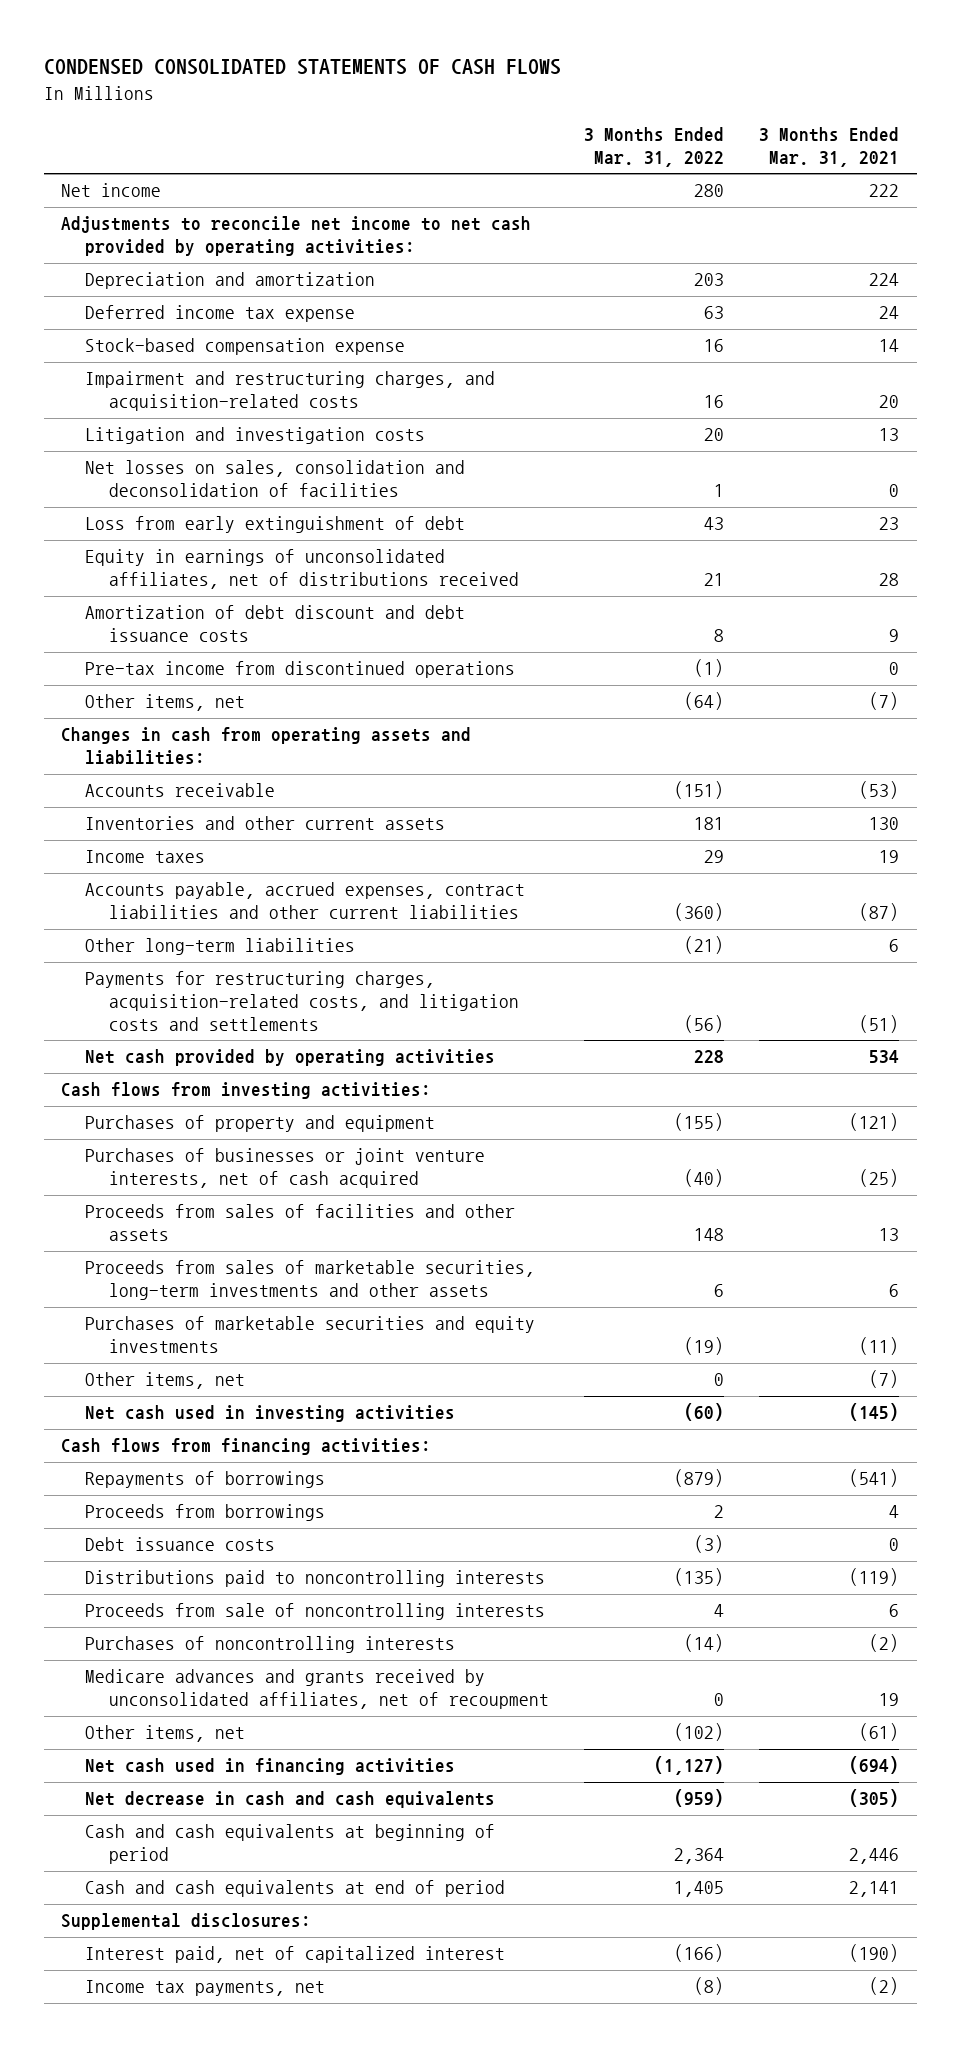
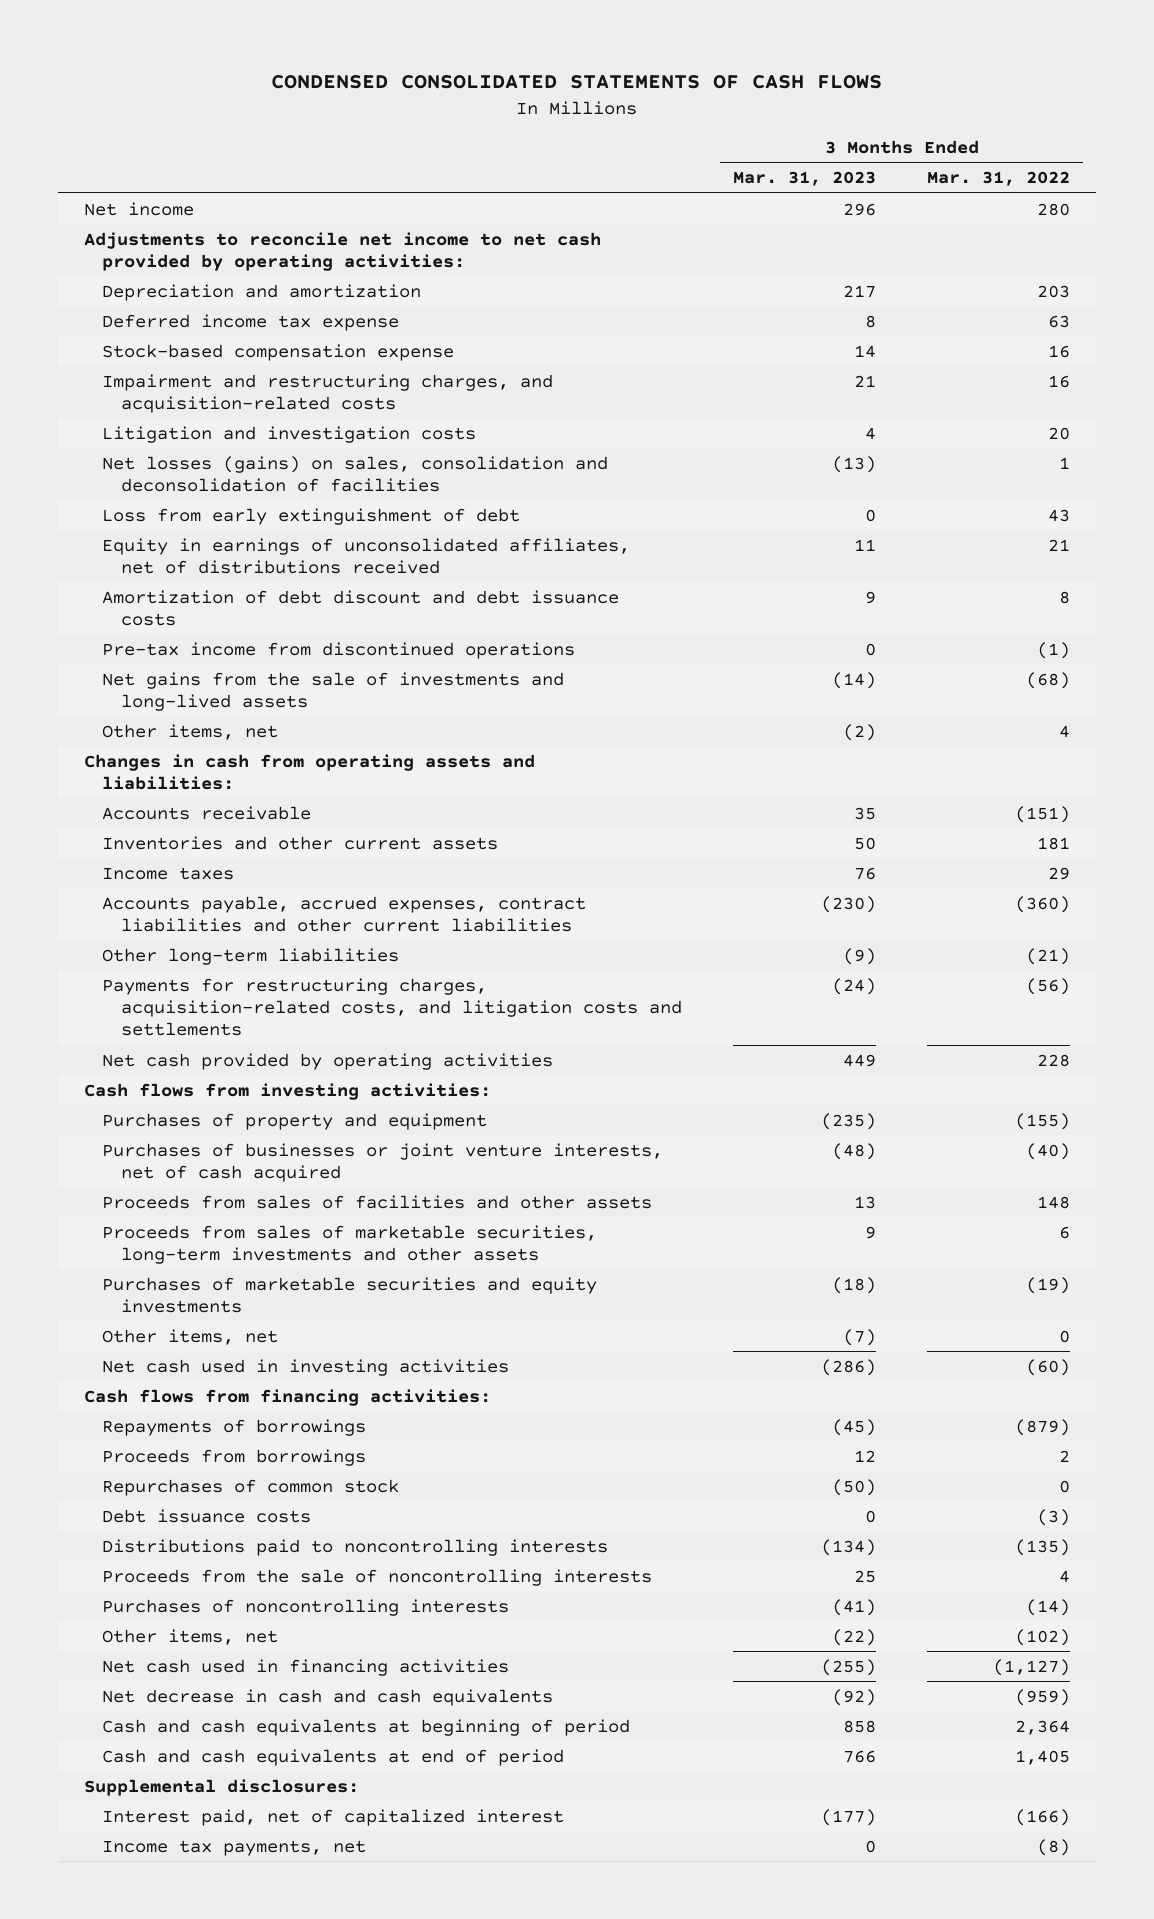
[759,127,900,167] 3 Months Ended Mar. 31, 2021 -> none
none -> [733,171,877,187] Mar. 31, 2023
[85,460,466,498] Net losses on sales, consolidation and deconsolidation of facilities -> [102,455,609,493] Net losses (gains) on sales, consolidation and deconsolidation of facilities
none -> [102,671,565,712] Net gains from the sale of investments and long-lived assets
[684,692,725,711] (64) -> [1059,724,1071,738] 4
none -> [102,1478,400,1496] Repurchases of common stock
[85,1603,546,1621] Proceeds from sale of noncontrolling interests -> [102,1568,653,1586] Proceeds from the sale of noncontrolling interests
[85,1669,549,1710] Medicare advances and grants received by unconsolidated affiliates, net of recoupment -> none

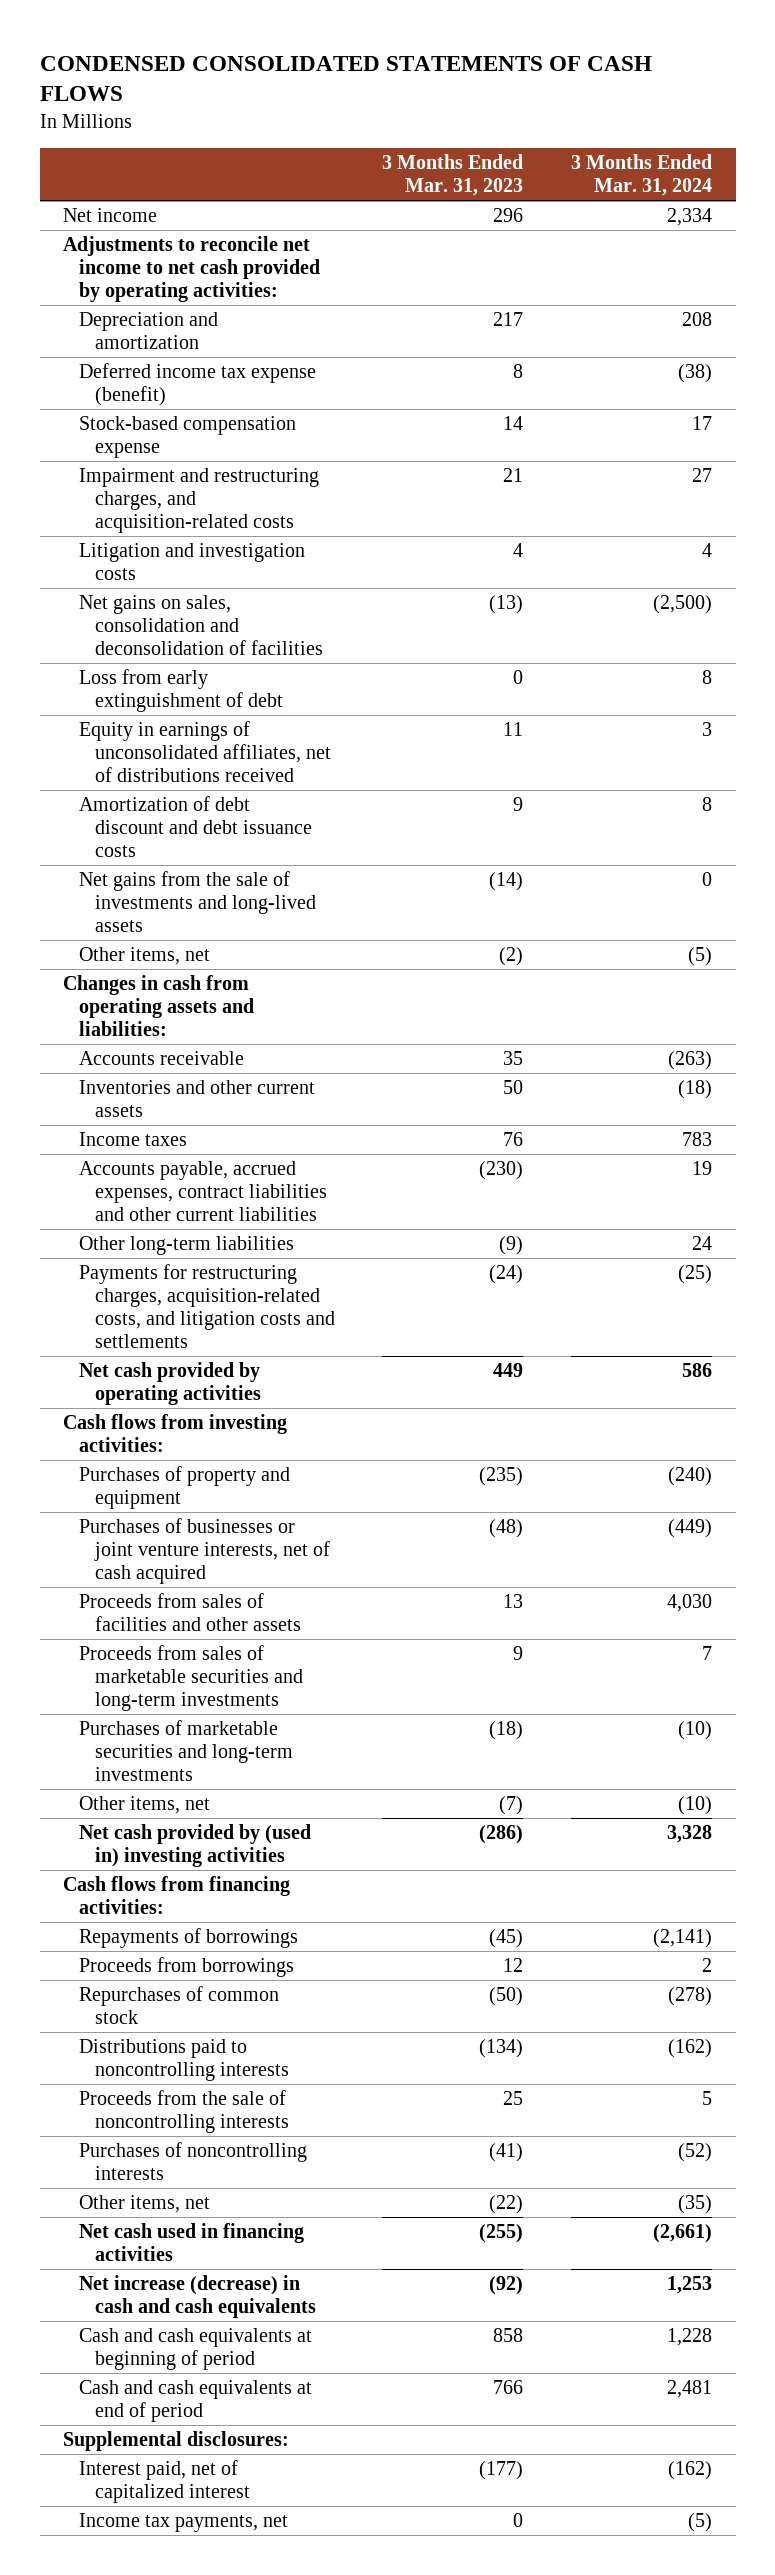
[927,171,1071,187] Mar. 31, 2022 -> none
none -> [571,154,713,197] 3 Months Ended Mar. 31, 2024
[102,313,400,331] Deferred income tax expense -> [79,362,317,406] Deferred income tax expense (benefit)
[102,455,609,493] Net losses (gains) on sales, consolidation and deconsolidation of facilities -> [79,594,323,655] Net gains on sales, consolidation and deconsolidation of facilities
[102,641,576,659] Pre-tax income from discontinued operations -> none
[102,1224,598,1265] Proceeds from sales of marketable securities, long-term investments and other assets -> [79,1644,303,1711] Proceeds from sales of marketable securities and long-term investments
[102,1276,598,1314] Purchases of marketable securities and equity investments -> [79,1719,293,1781] Purchases of marketable securities and long-term investments
[102,1358,510,1376] Net cash used in investing activities -> [79,1823,312,1867] Net cash provided by (used in) investing activities
[102,1508,312,1523] Debt issuance costs -> none
[102,1688,554,1706] Net decrease in cash and cash equivalents -> [79,2274,316,2318] Net increase (decrease) in cash and cash equivalents

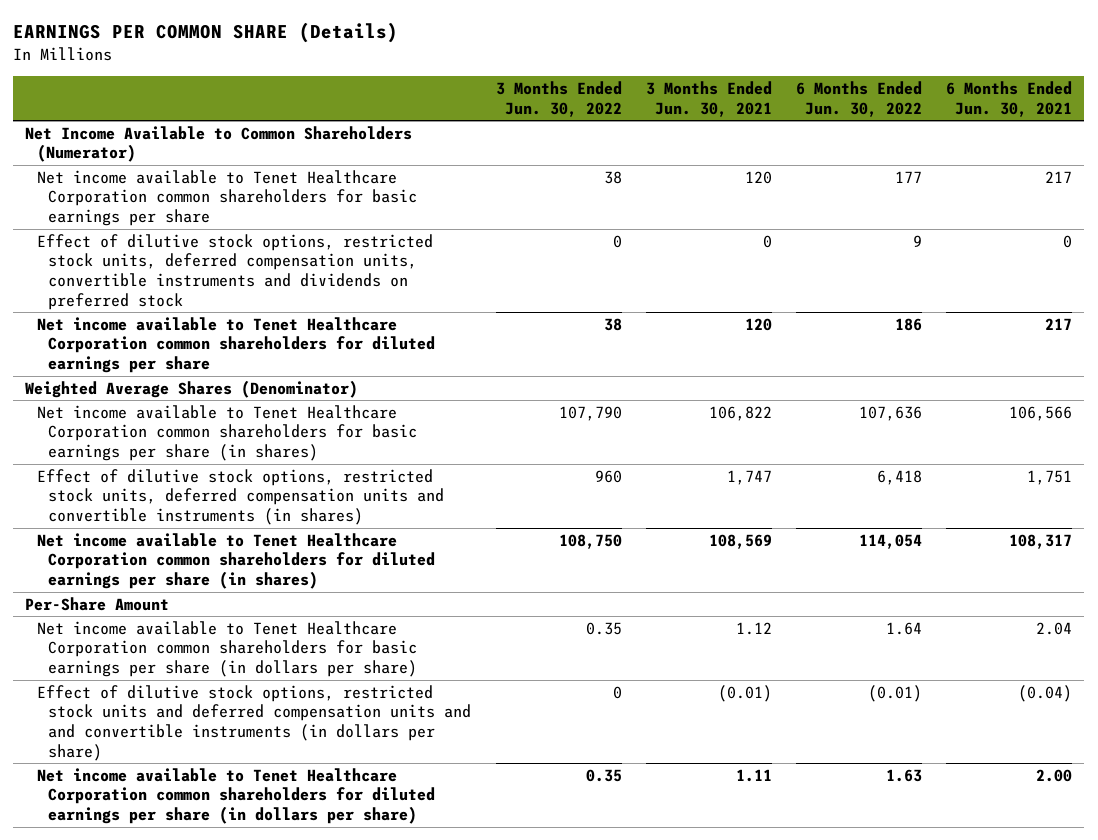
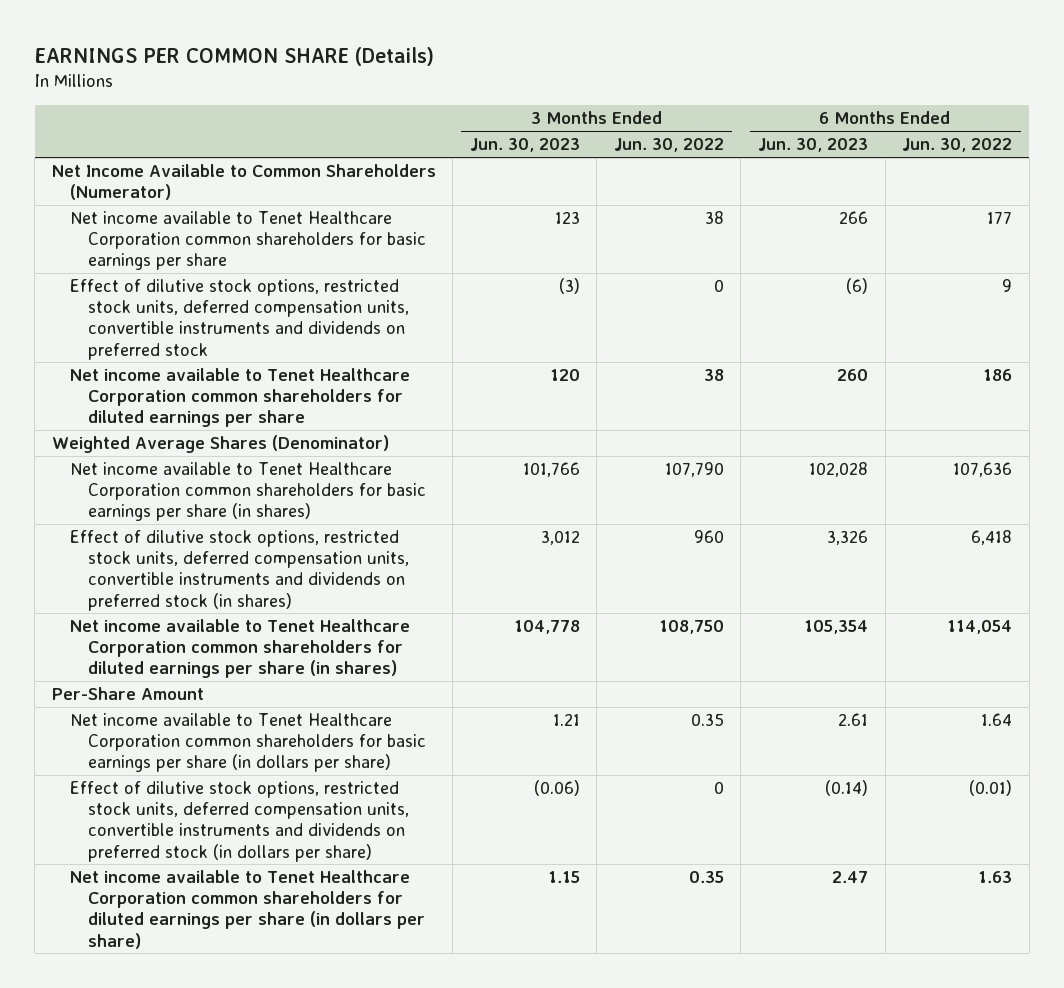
[645,80,772,117] 3 Months Ended Jun. 30, 2021 -> none
[946,80,1073,117] 6 Months Ended Jun. 30, 2021 -> none
none -> [469,138,580,153] Jun. 30, 2023
none -> [758,138,869,153] Jun. 30, 2023
[36,468,445,526] Effect of dilutive stock options, restricted stock units, deferred compensation units and convertible instruments (in shares) -> [70,530,410,611] Effect of dilutive stock options, restricted stock units, deferred compensation units, convertible instruments and dividends on preferred stock (in shares)
[36,684,472,761] Effect of dilutive stock options, restricted stock units and deferred compensation units and and convertible instruments (in dollars per share) -> [70,781,410,862] Effect of dilutive stock options, restricted stock units, deferred compensation units, convertible instruments and dividends on preferred stock (in dollars per share)

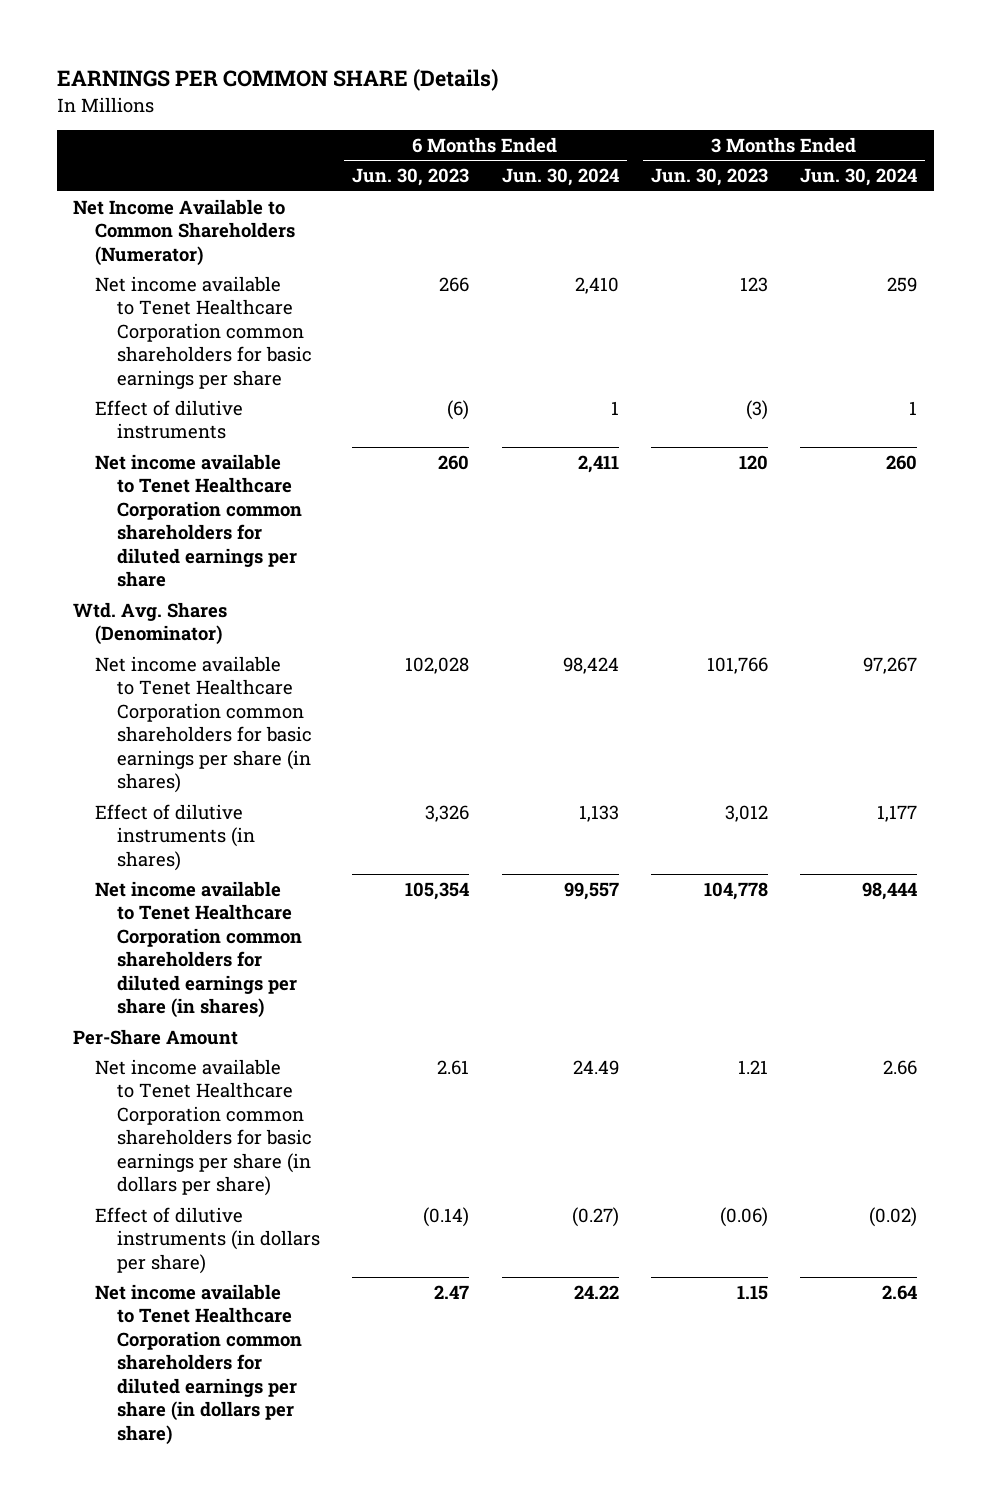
[613,138,724,153] Jun. 30, 2022 -> none
[902,138,1013,153] Jun. 30, 2022 -> none
none -> [501,168,619,187] Jun. 30, 2024
none -> [800,168,918,187] Jun. 30, 2024
[70,279,410,360] Effect of dilutive stock options, restricted stock units, deferred compensation units, convertible instruments and dividends on preferred stock -> [95,399,244,440] Effect of dilutive instruments
[51,435,389,454] Weighted Average Shares (Denominator) -> [73,601,228,646] Wtd. Avg. Shares (Denominator)
[70,530,410,611] Effect of dilutive stock options, restricted stock units, deferred compensation units, convertible instruments and dividends on preferred stock (in shares) -> [95,803,255,871] Effect of dilutive instruments (in shares)
[70,781,410,862] Effect of dilutive stock options, restricted stock units, deferred compensation units, convertible instruments and dividends on preferred stock (in dollars per share) -> [95,1206,320,1274] Effect of dilutive instruments (in dollars per share)

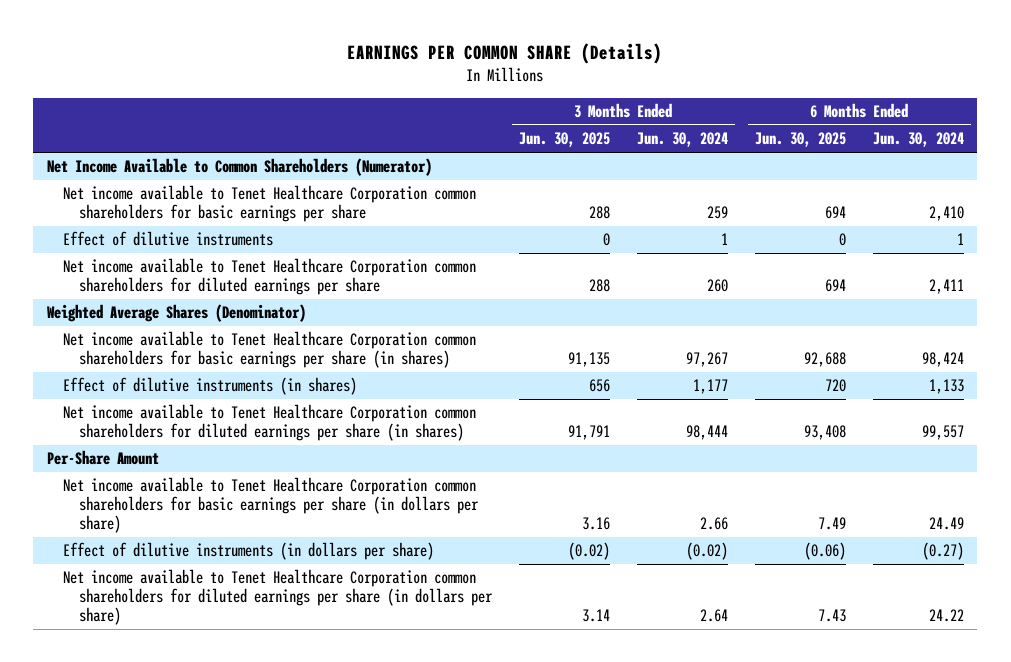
[352,168,470,187] Jun. 30, 2023 -> none
[650,168,768,187] Jun. 30, 2023 -> none
none -> [518,132,610,148] Jun. 30, 2025
none -> [754,132,846,148] Jun. 30, 2025
[73,601,228,646] Wtd. Avg. Shares (Denominator) -> [47,304,307,323] Weighted Average Shares (Denominator)

